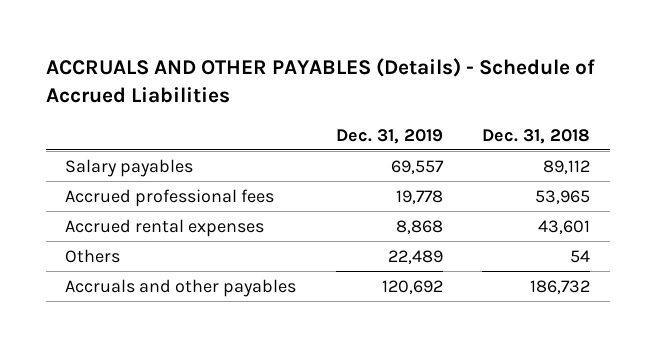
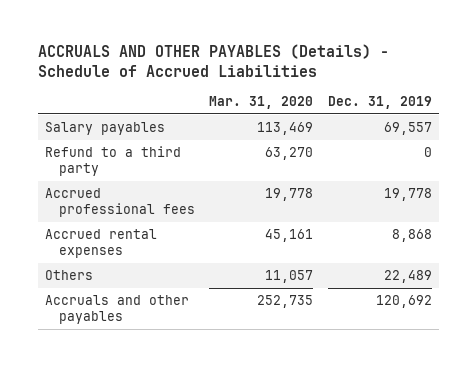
[482,128,591,144] Dec. 31, 2018 -> none
none -> [209,95,314,109] Mar. 31, 2020
none -> [44,145,181,176] Refund to a third party

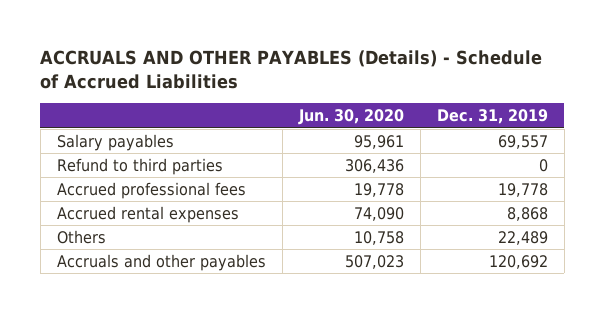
[209,95,314,109] Mar. 31, 2020 -> none
none -> [297,109,404,126] Jun. 30, 2020
[44,145,181,176] Refund to a third party -> [56,157,223,175] Refund to third parties

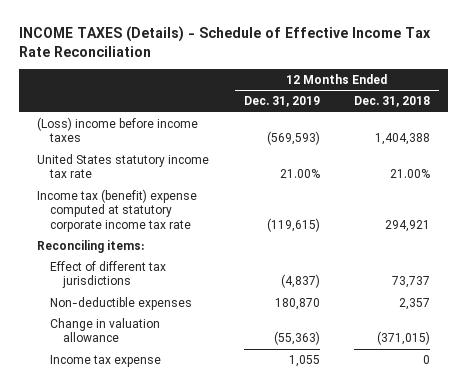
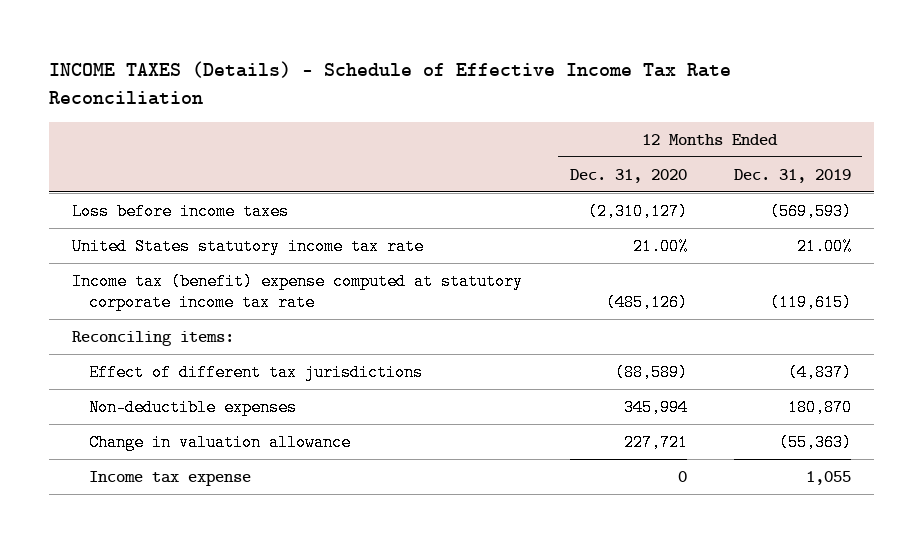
[354,96,431,108] Dec. 31, 2018 -> none
none -> [569,168,687,183] Dec. 31, 2020
[36,116,198,143] (Loss) income before income taxes -> [72,202,290,220] Loss before income taxes

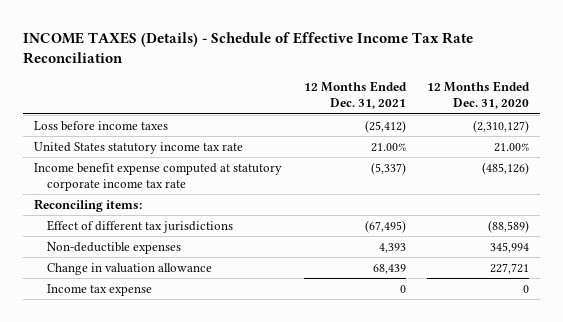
[733,168,851,183] Dec. 31, 2019 -> none
none -> [303,81,407,110] 12 Months Ended Dec. 31, 2021
[72,272,524,312] Income tax (benefit) expense computed at statutory corporate income tax rate -> [33,162,282,192] Income benefit expense computed at statutory corporate income tax rate

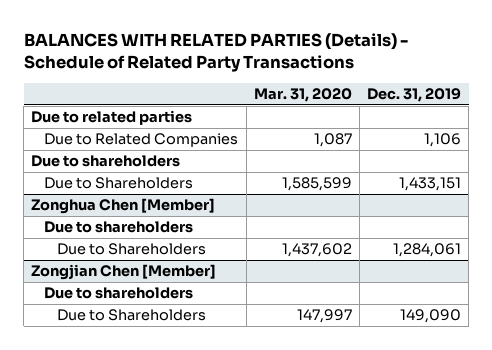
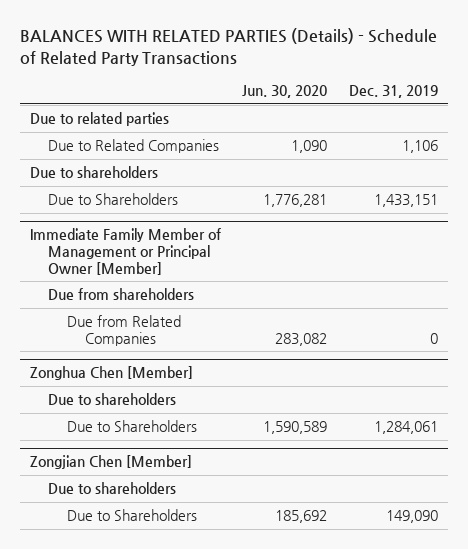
[253,88,352,103] Mar. 31, 2020 -> none
none -> [242,85,328,99] Jun. 30, 2020
none -> [30,228,222,275] Immediate Family Member of Management or Principal Owner [Member]
none -> [48,288,195,301] Due from shareholders
none -> [66,315,181,346] Due from Related Companies

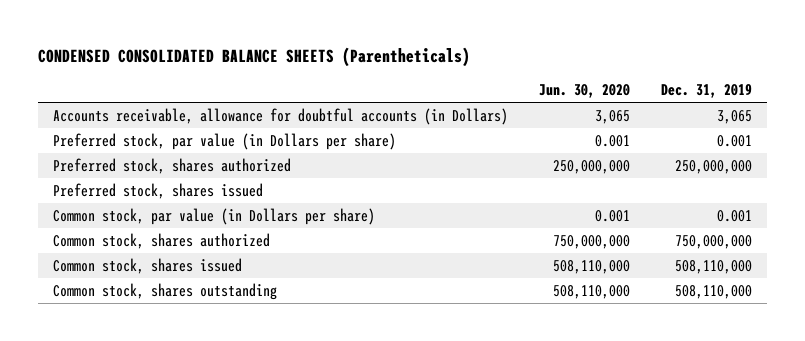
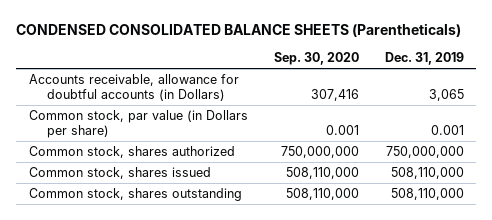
[539,84,631,99] Jun. 30, 2020 -> none
none -> [273,52,359,66] Sep. 30, 2020
[53,133,397,151] Preferred stock, par value (in Dollars per share) -> none
[53,158,292,175] Preferred stock, shares authorized -> none
[53,183,264,200] Preferred stock, shares issued -> none

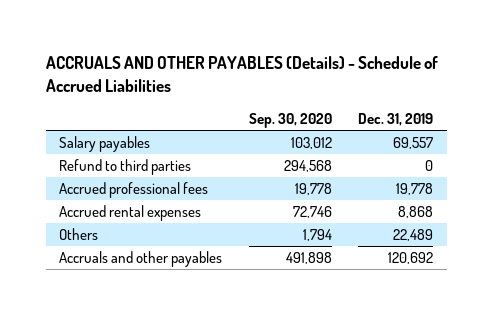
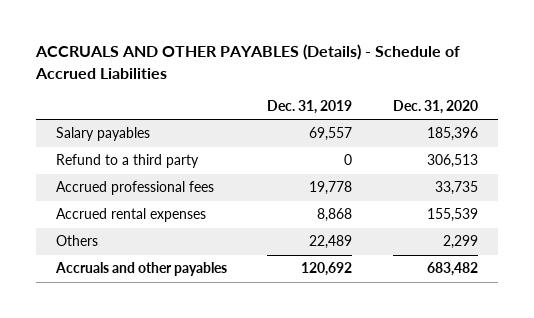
[248,112,332,128] Sep. 30, 2020 -> none
none -> [392,99,478,114] Dec. 31, 2020
[59,159,192,176] Refund to third parties -> [56,154,200,169] Refund to a third party

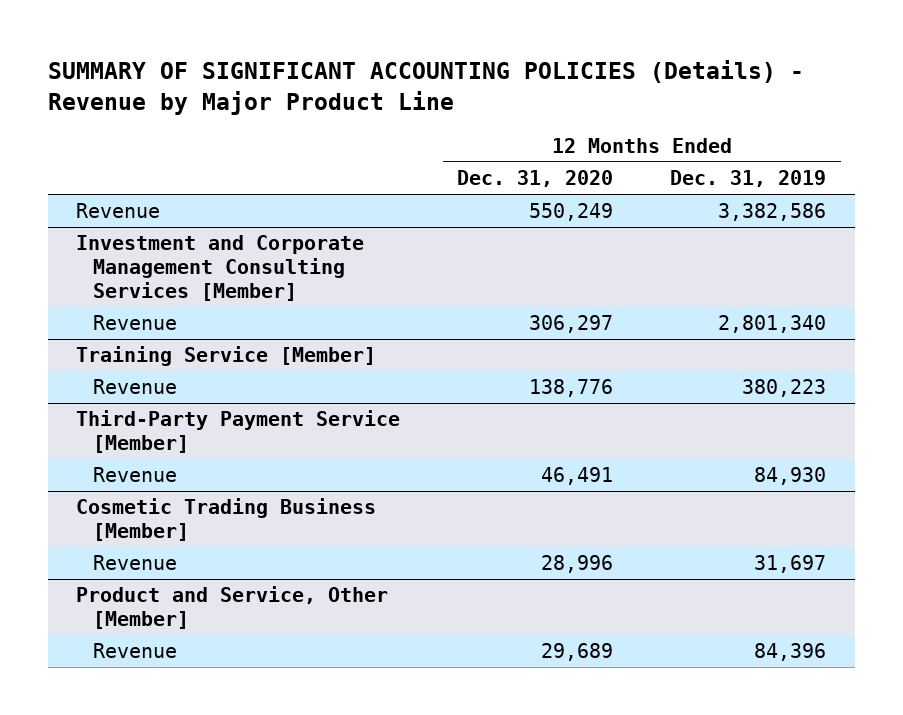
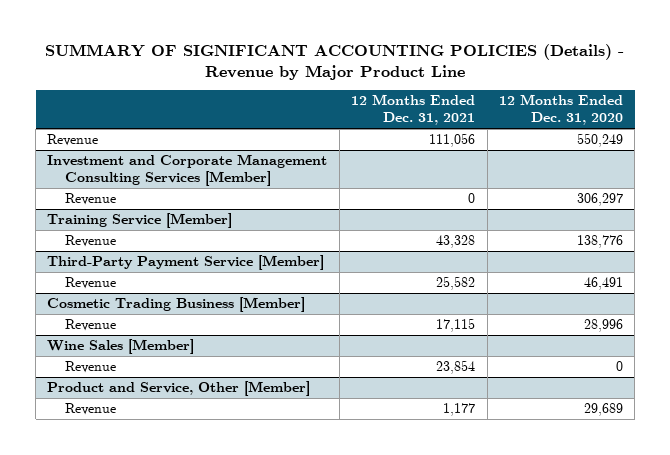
[670,170,827,188] Dec. 31, 2019 -> none
none -> [351,94,476,126] 12 Months Ended Dec. 31, 2021
none -> [47,339,195,355] Wine Sales [Member]
none -> [65,361,117,374] Revenue

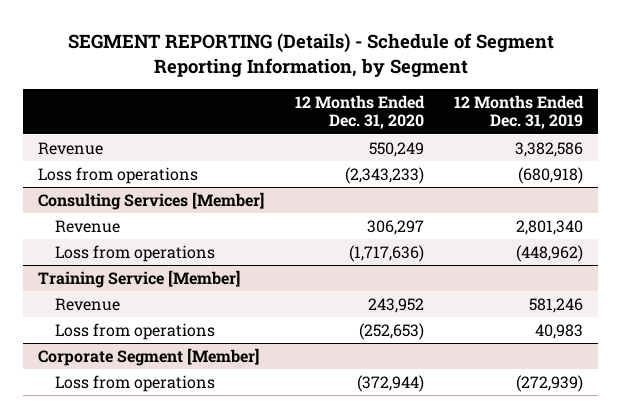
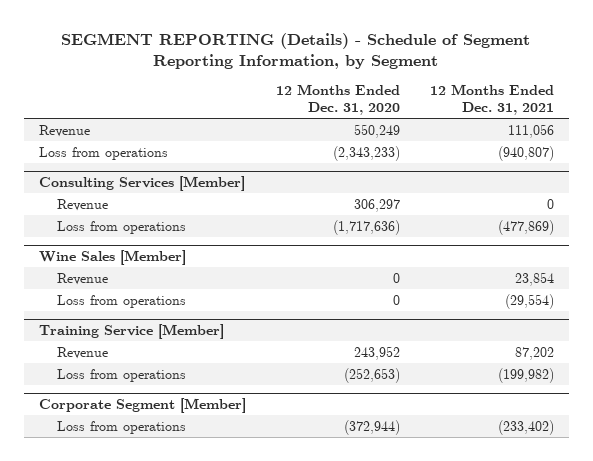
[453,94,584,130] 12 Months Ended Dec. 31, 2019 -> none
none -> [429,84,554,115] 12 Months Ended Dec. 31, 2021
none -> [38,249,186,265] Wine Sales [Member]
none -> [56,272,108,285] Revenue
none -> [56,294,186,308] Loss from operations

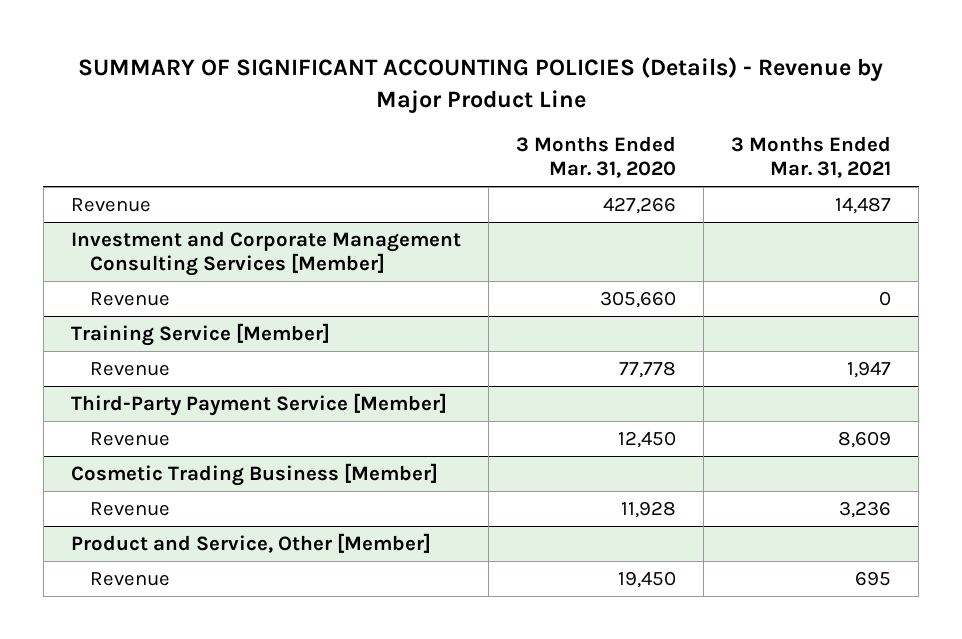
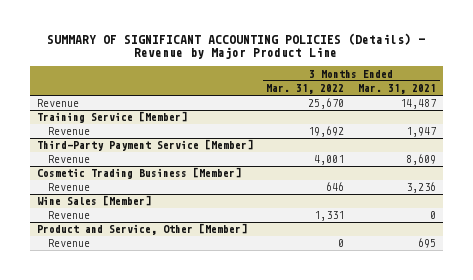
[516,136,677,178] 3 Months Ended Mar. 31, 2020 -> none
none -> [266,83,345,94] Mar. 31, 2022
[70,230,461,276] Investment and Corporate Management Consulting Services [Member] -> none
[89,291,170,306] Revenue -> none
none -> [36,195,151,207] Wine Sales [Member]
none -> [47,211,90,220] Revenue

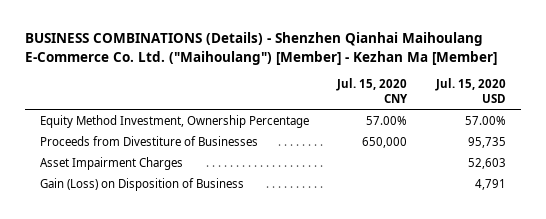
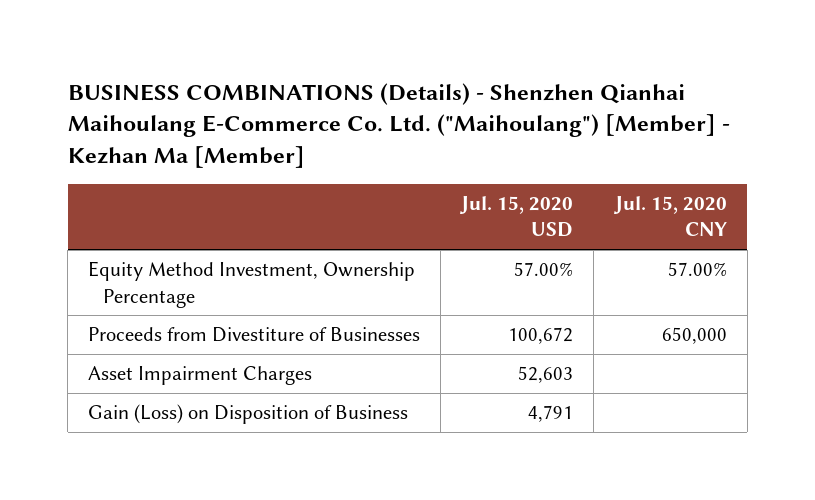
[468,136,507,148] 95,735 -> [508,327,574,345] 100,672

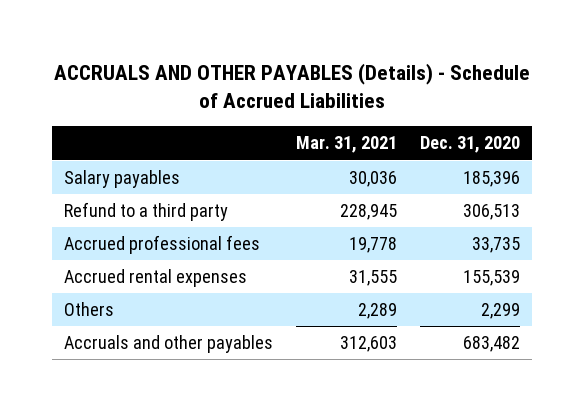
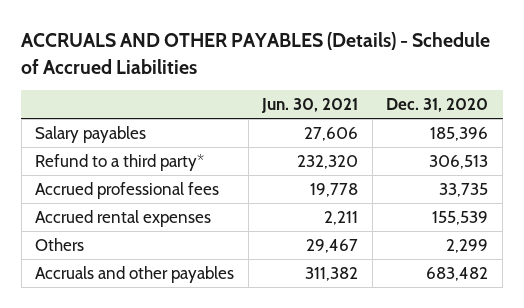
[295,136,397,154] Mar. 31, 2021 -> none
none -> [261,98,359,114] Jun. 30, 2021
[63,202,228,222] Refund to a third party -> [35,153,205,171] Refund to a third party*

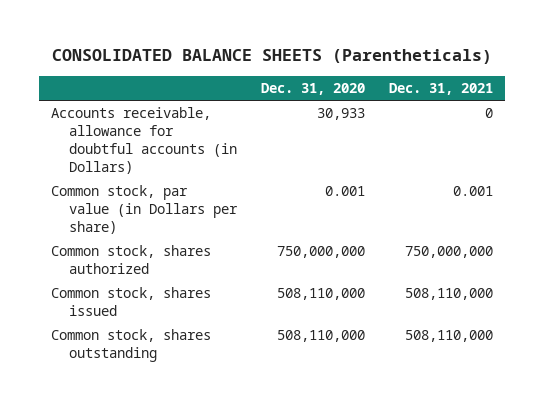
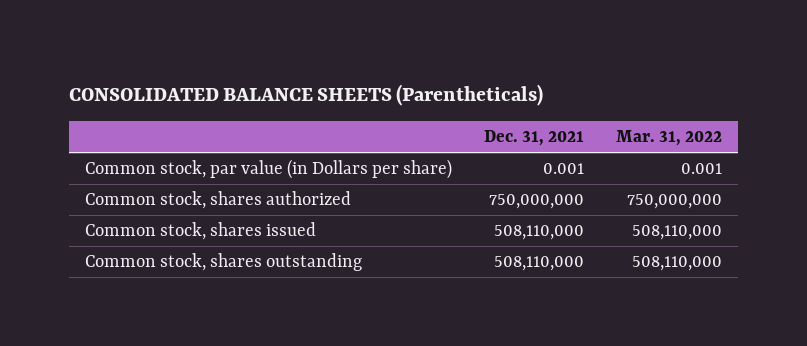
[261,83,366,96] Dec. 31, 2020 -> none
none -> [615,130,722,147] Mar. 31, 2022
[51,107,238,174] Accounts receivable, allowance for doubtful accounts (in Dollars) -> none

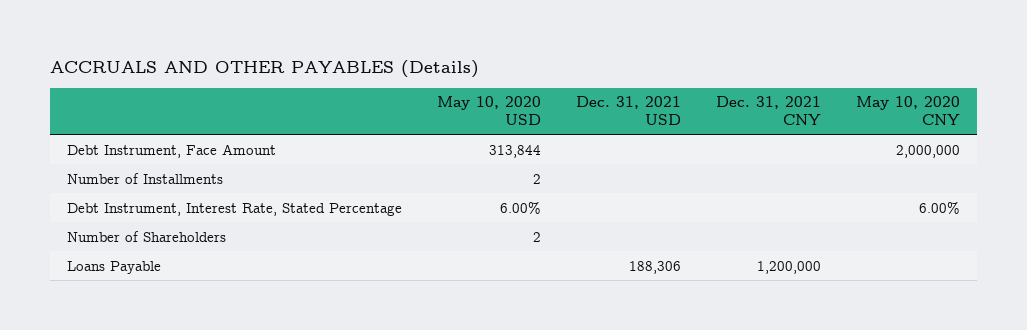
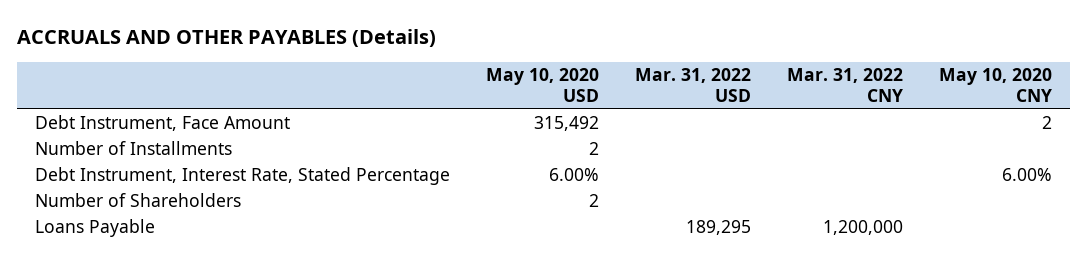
[575,96,681,125] Dec. 31, 2021 USD -> none
[715,96,821,125] Dec. 31, 2021 CNY -> none
none -> [634,67,751,103] Mar. 31, 2022 USD
none -> [786,67,903,103] Mar. 31, 2022 CNY
[488,144,541,158] 313,844 -> [533,116,599,132] 315,492
[895,144,960,158] 2,000,000 -> [1041,116,1052,130] 2

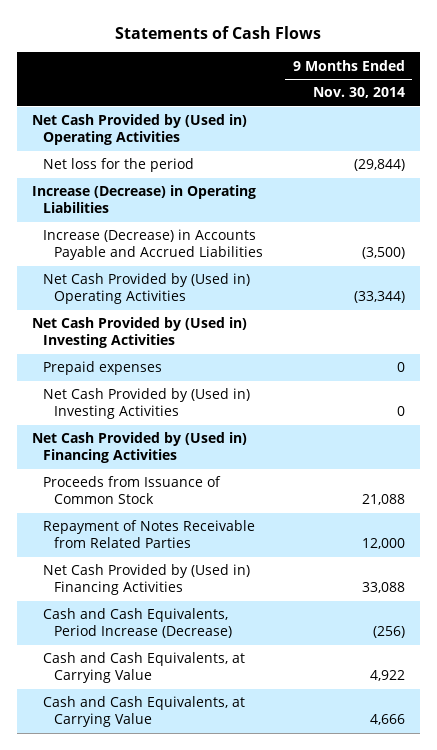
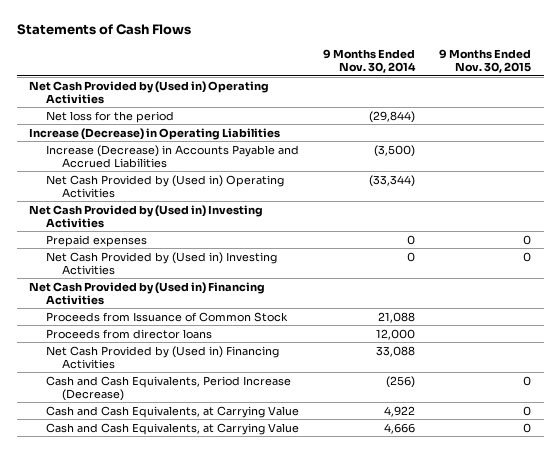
none -> [439,48,532,73] 9 Months Ended Nov. 30, 2015
[42,520,255,549] Repayment of Notes Receivable from Related Parties -> none
none -> [45,328,212,339] Proceeds from director loans

